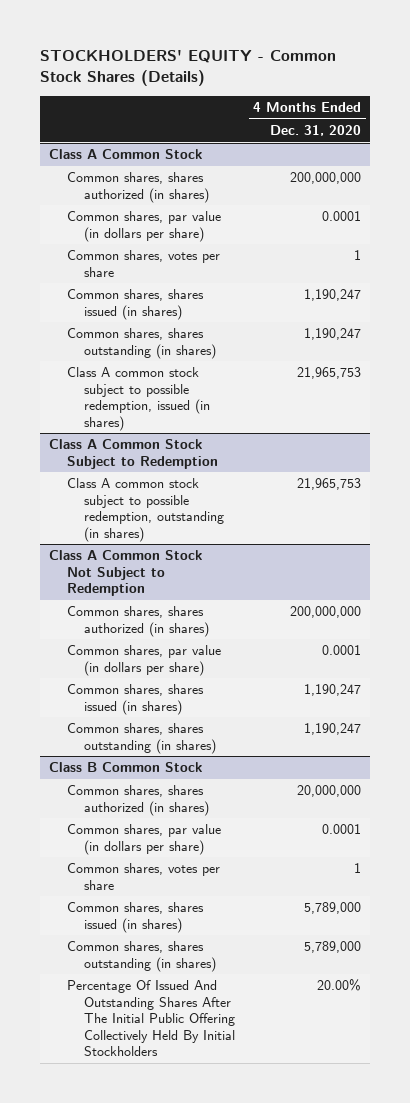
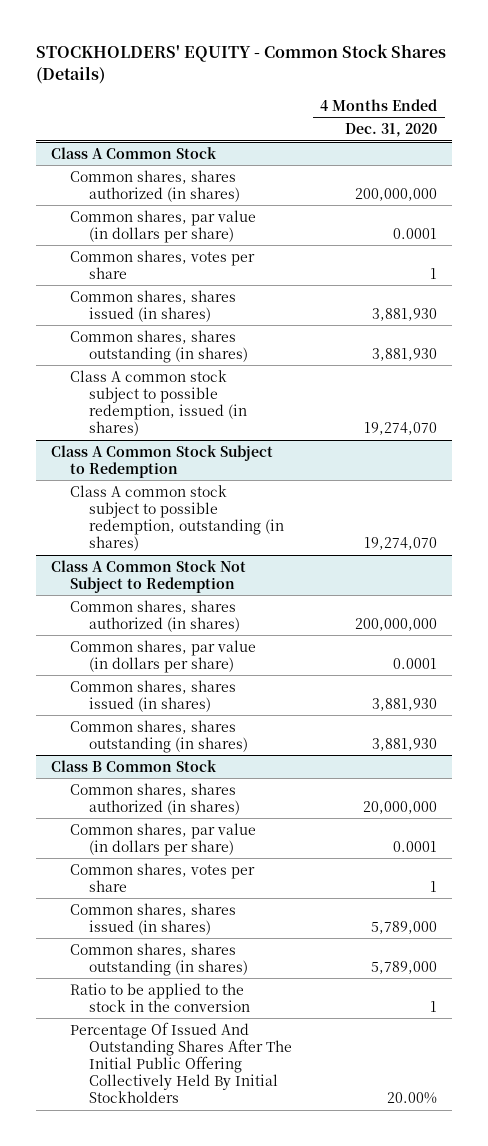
[304,289,362,302] 1,190,247 -> [372,307,438,321] 3,881,930
[304,328,362,341] 1,190,247 -> [372,347,438,361] 3,881,930
[297,367,362,380] 21,965,753 -> [364,422,438,436] 19,274,070
[297,478,362,491] 21,965,753 -> [364,537,438,551] 19,274,070
[304,684,362,697] 1,190,247 -> [372,697,438,711] 3,881,930
[304,723,362,736] 1,190,247 -> [372,737,438,751] 3,881,930
none -> [69,982,250,1012] Ratio to be applied to the stock in the conversion

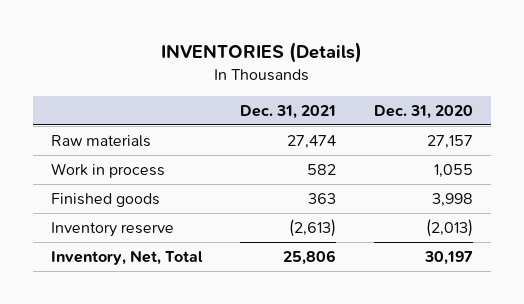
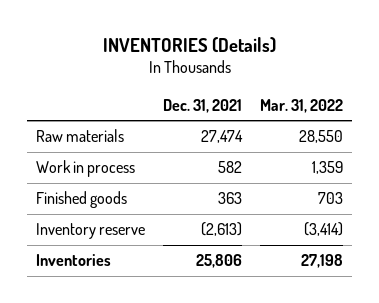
[373,104,473,119] Dec. 31, 2020 -> none
none -> [260,98,344,113] Mar. 31, 2022
[51,249,204,265] Inventory, Net, Total -> [35,254,111,267] Inventories

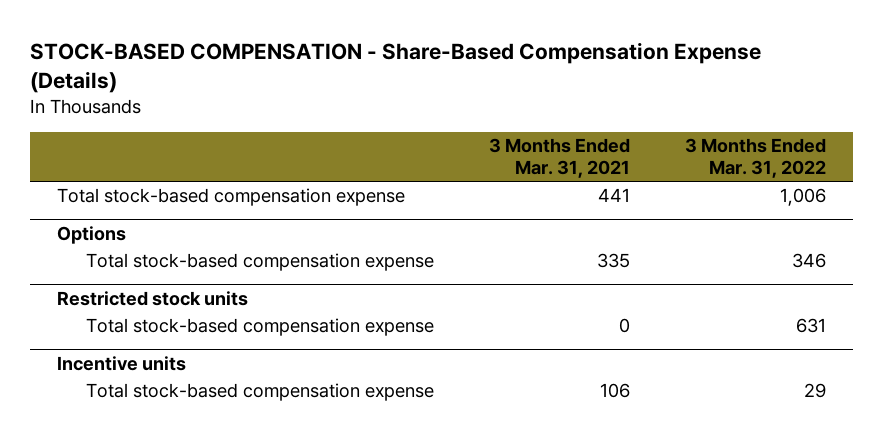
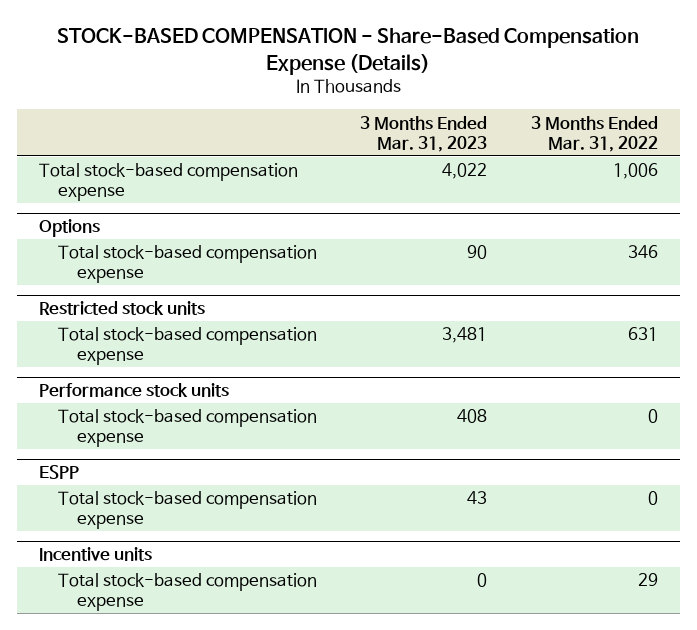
[488,138,630,179] 3 Months Ended Mar. 31, 2021 -> none
none -> [360,115,488,152] 3 Months Ended Mar. 31, 2023
none -> [38,383,229,398] Performance stock units
none -> [57,409,317,448] Total stock-based compensation expense
none -> [38,465,79,480] ESPP
none -> [57,491,317,530] Total stock-based compensation expense

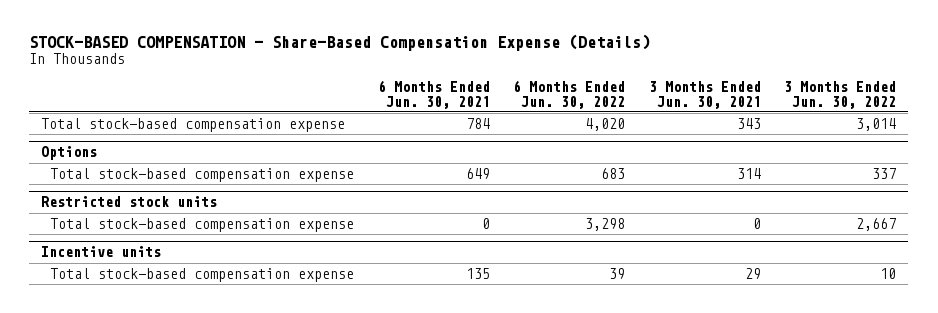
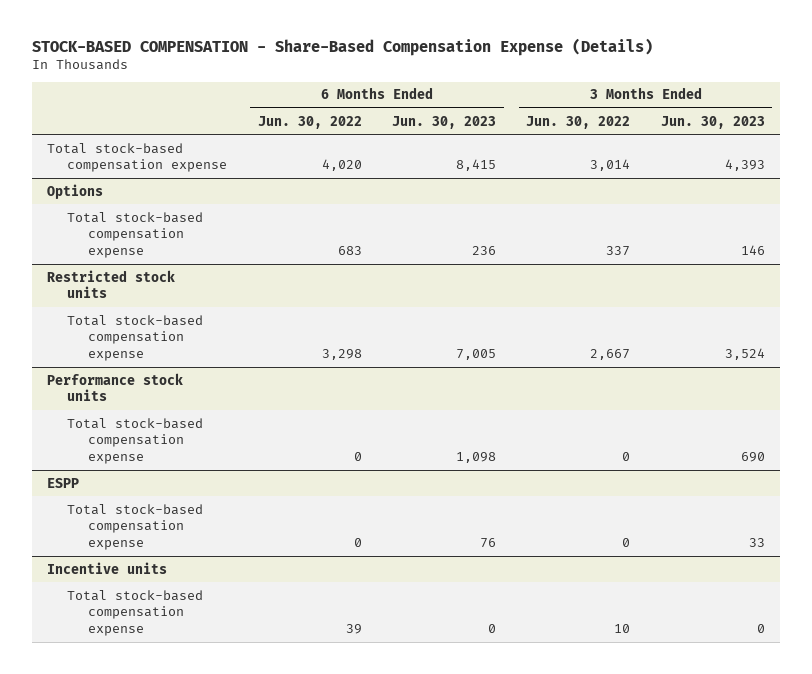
[377,80,490,109] 6 Months Ended Jun. 30, 2021 -> none
[648,81,761,109] 3 Months Ended Jun. 30, 2021 -> none
none -> [392,115,497,129] Jun. 30, 2023
none -> [660,115,765,129] Jun. 30, 2023
none -> [46,372,183,402] Performance stock units
none -> [67,417,204,465] Total stock-based compensation expense
none -> [46,477,79,488] ESPP
none -> [67,503,204,551] Total stock-based compensation expense

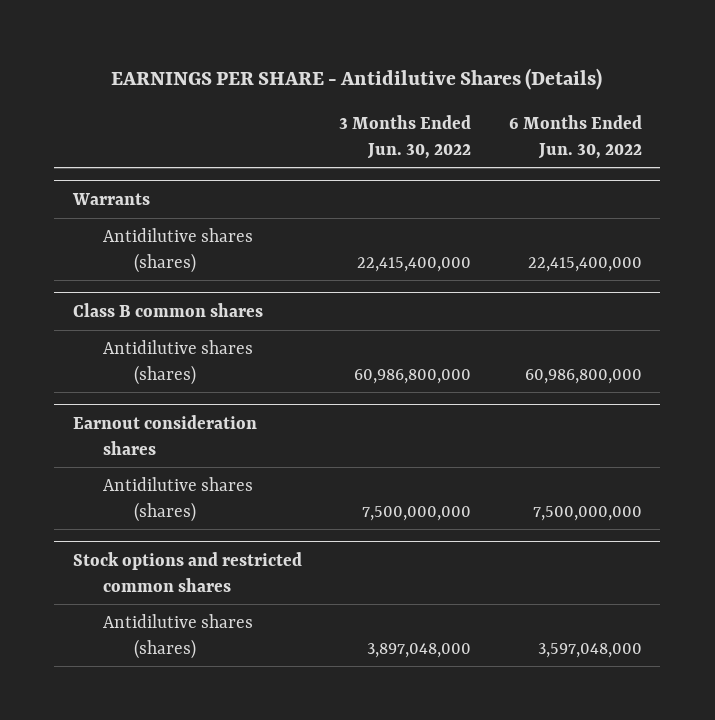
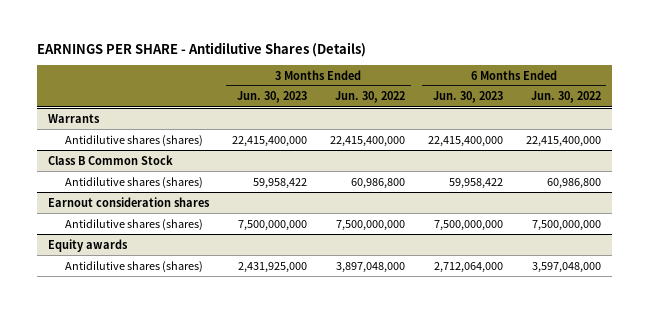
none -> [236,91,307,104] Jun. 30, 2023
none -> [432,91,503,104] Jun. 30, 2023
[73,302,264,317] Class B common shares -> [48,154,174,165] Class B Common Stock
[354,368,472,384] 60,986,800,000 -> [350,177,405,189] 60,986,800
[524,368,642,384] 60,986,800,000 -> [546,177,601,189] 60,986,800
[73,551,303,592] Stock options and restricted common shares -> [48,238,129,252] Equity awards

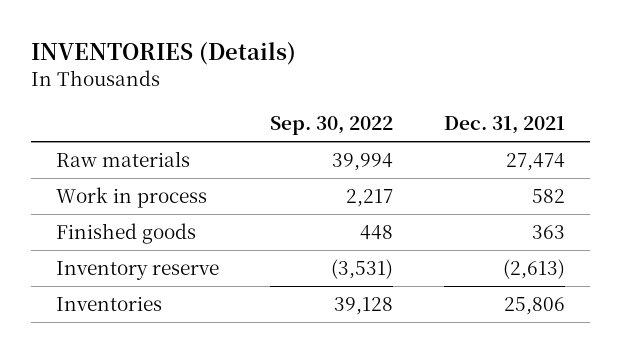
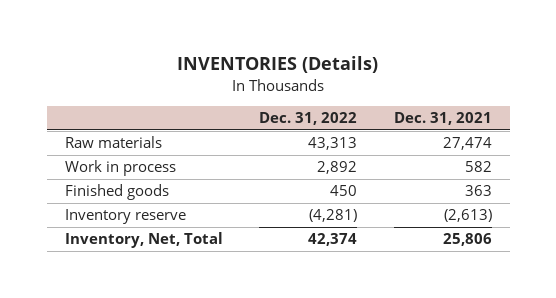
[270,116,394,136] Sep. 30, 2022 -> none
none -> [259,112,358,126] Dec. 31, 2022
[56,296,163,312] Inventories -> [64,232,223,249] Inventory, Net, Total

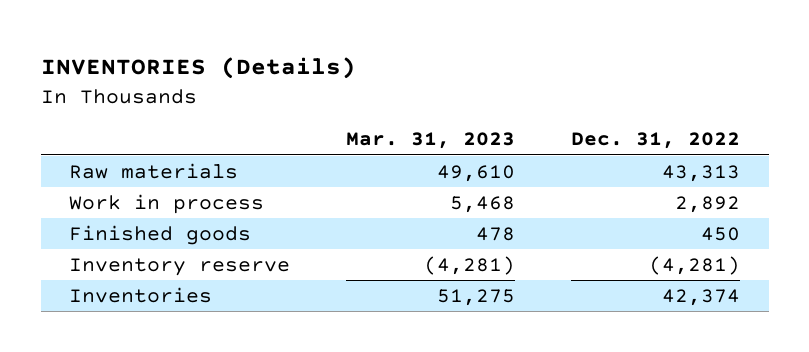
[393,112,492,126] Dec. 31, 2021 -> none
none -> [346,132,516,150] Mar. 31, 2023
[64,232,223,249] Inventory, Net, Total -> [68,286,212,303] Inventories

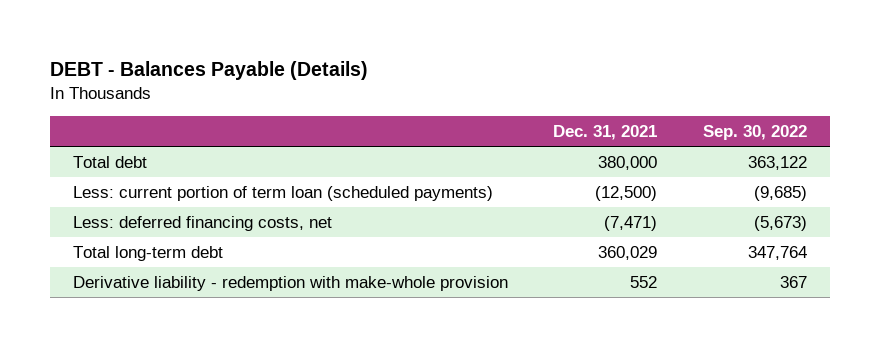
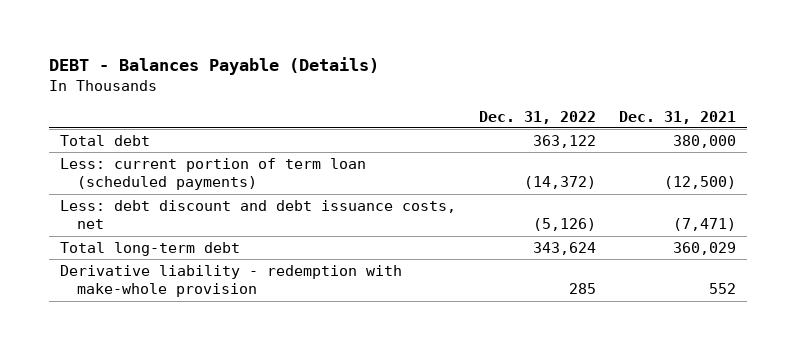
[702,124,807,140] Sep. 30, 2022 -> none
none -> [478,110,596,124] Dec. 31, 2022
[72,216,332,232] Less: deferred financing costs, net -> [60,199,457,230] Less: debt discount and debt issuance costs, net

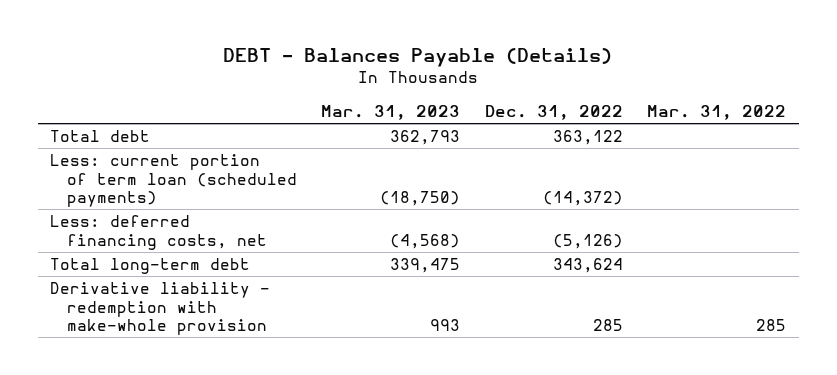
[618,110,736,124] Dec. 31, 2021 -> none
none -> [321,105,461,121] Mar. 31, 2023
none -> [647,105,787,121] Mar. 31, 2022
[60,199,457,230] Less: debt discount and debt issuance costs, net -> [50,215,267,250] Less: deferred financing costs, net

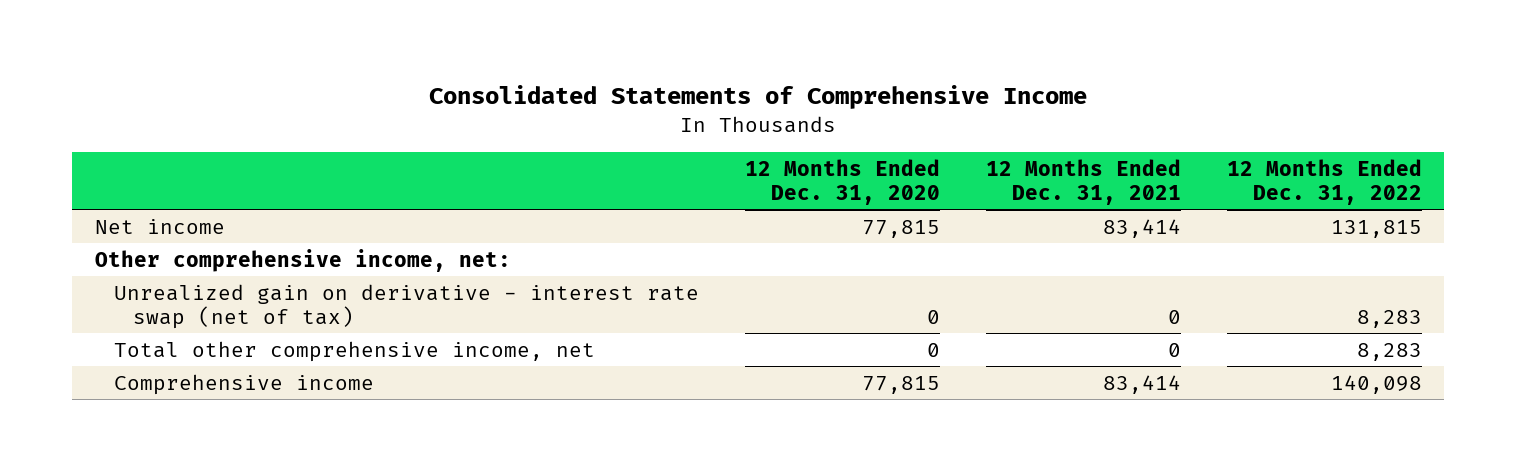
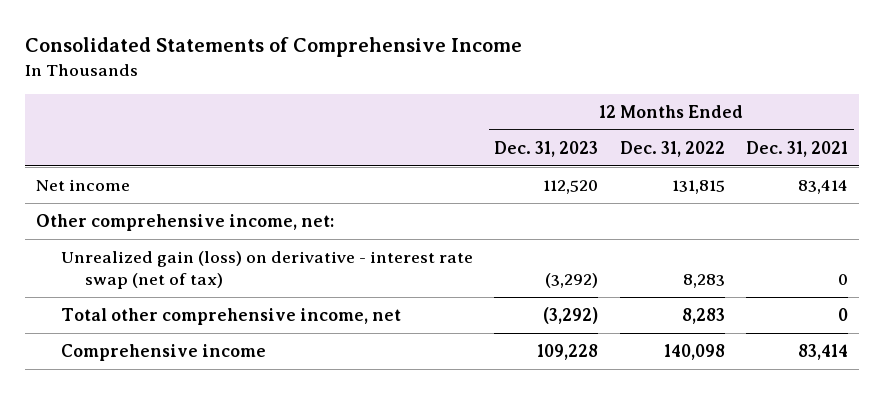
[744,158,940,205] 12 Months Ended Dec. 31, 2020 -> none
none -> [494,140,599,157] Dec. 31, 2023
[113,283,699,329] Unrealized gain on derivative - interest rate swap (net of tax) -> [60,251,473,290] Unrealized gain (loss) on derivative - interest rate swap (net of tax)

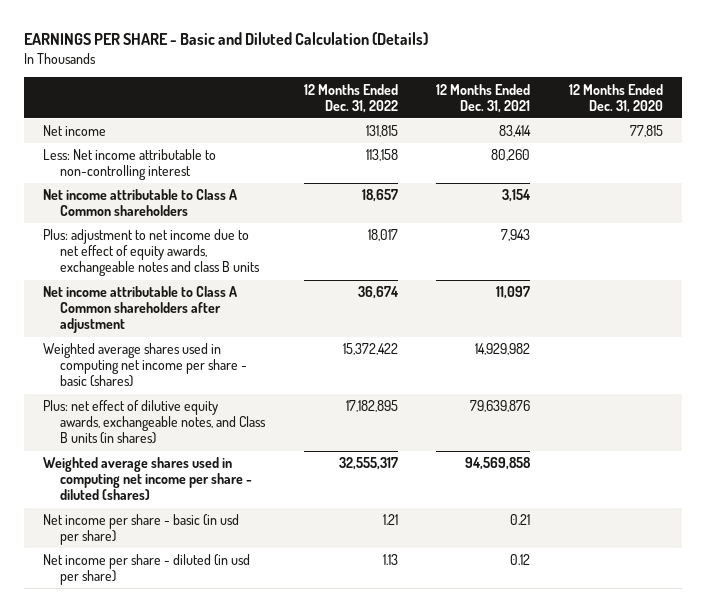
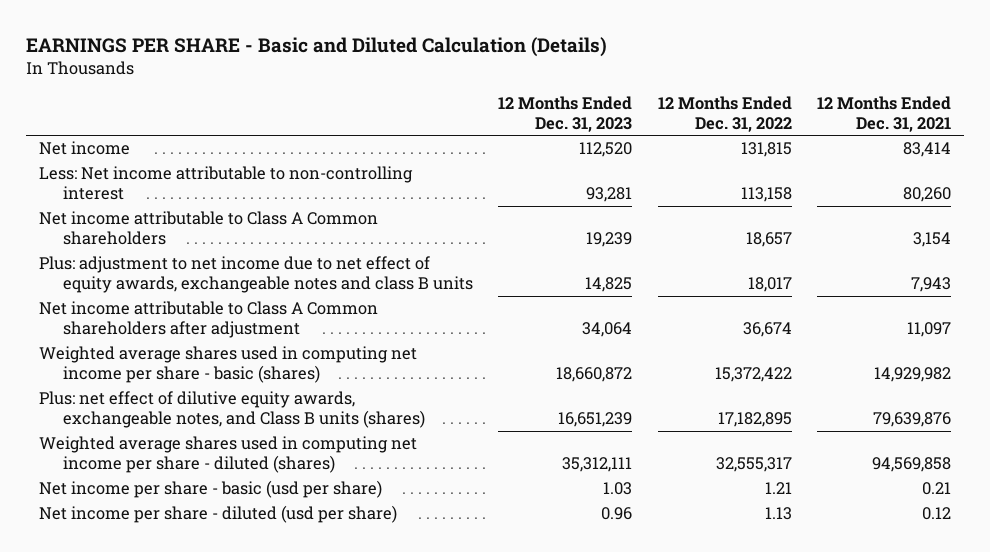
[568,83,663,113] 12 Months Ended Dec. 31, 2020 -> none
none -> [498,95,633,132] 12 Months Ended Dec. 31, 2023
[42,400,267,445] Plus: net effect of dilutive equity awards, exchangeable notes, and Class B units (in shares) -> [38,391,425,429] Plus: net effect of dilutive equity awards, exchangeable notes, and Class B units (shares)
[42,514,239,546] Net income per share - basic (in usd per share) -> [38,480,382,499] Net income per share - basic (usd per share)
[42,554,250,586] Net income per share - diluted (in usd per share) -> [38,505,397,524] Net income per share - diluted (usd per share)

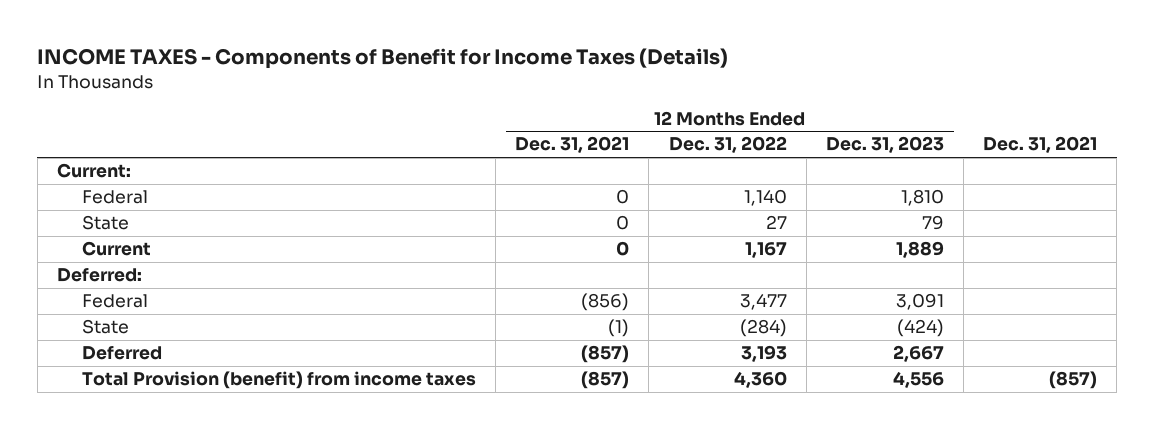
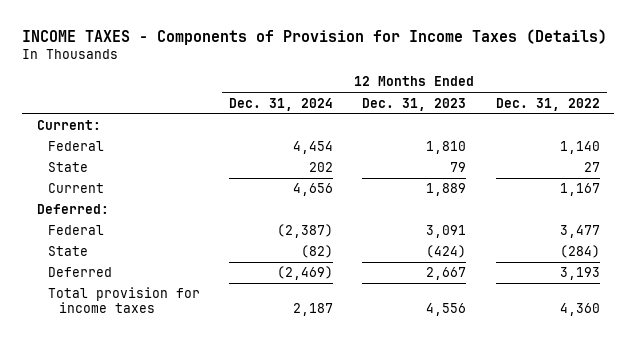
[37,48,729,70] INCOME TAXES - Components of Benefit for Income Taxes (Details) -> [22,28,608,45] INCOME TAXES - Components of Provision for Income Taxes (Details)
[515,136,630,154] Dec. 31, 2021 -> none
[983,136,1098,154] Dec. 31, 2021 -> none
none -> [229,97,334,111] Dec. 31, 2024
[82,371,477,390] Total Provision (benefit) from income taxes -> [48,287,201,314] Total provision for income taxes

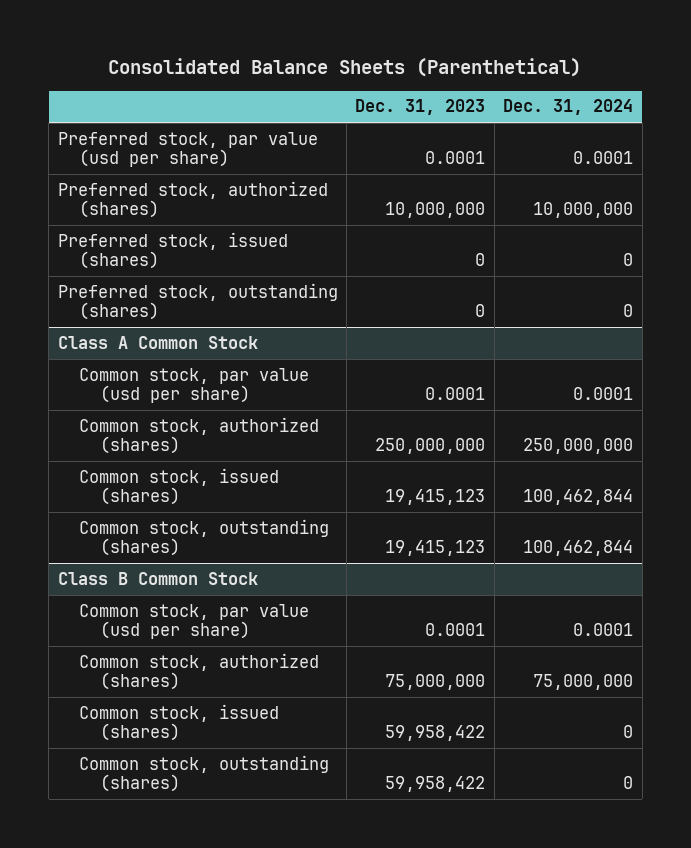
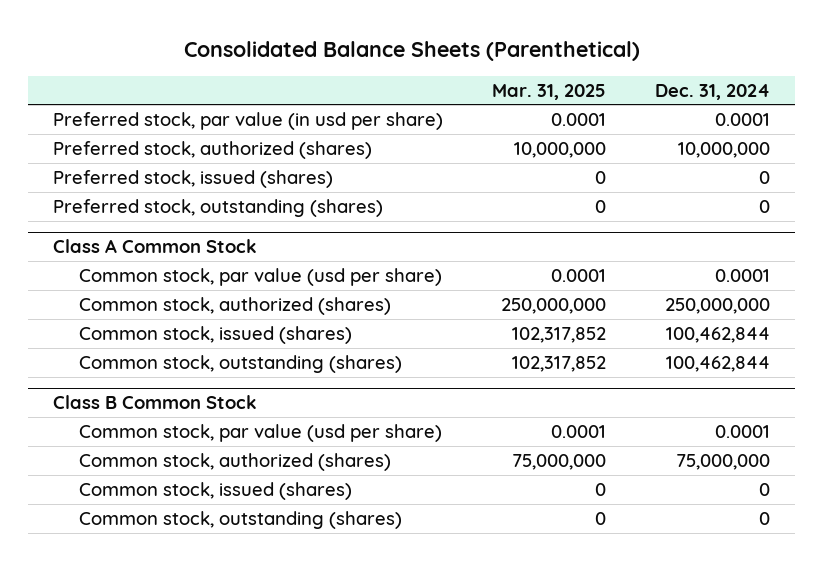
[355,99,486,116] Dec. 31, 2023 -> none
none -> [492,83,607,100] Mar. 31, 2025
[57,131,318,168] Preferred stock, par value (usd per share) -> [52,111,443,130] Preferred stock, par value (in usd per share)

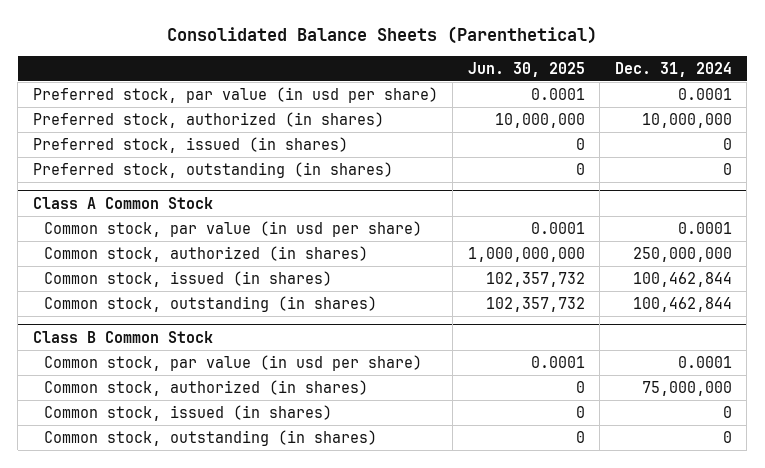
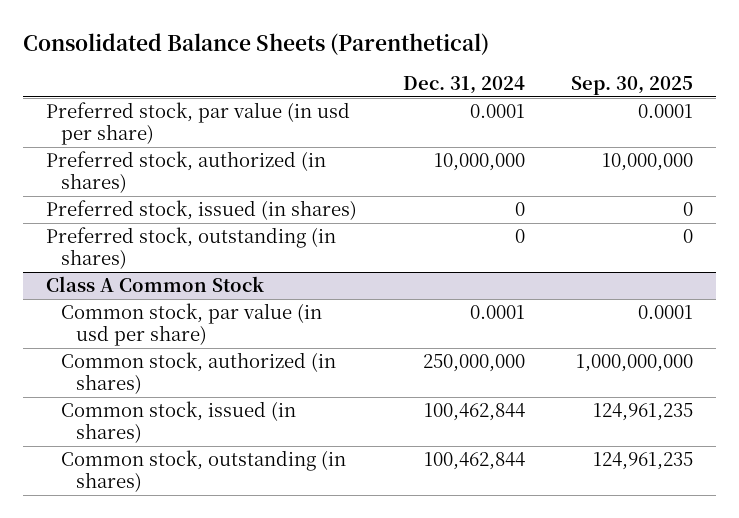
[467,61,585,77] Jun. 30, 2025 -> none
none -> [570,75,693,95] Sep. 30, 2025
[32,330,213,343] Class B Common Stock -> none
[43,355,422,372] Common stock, par value (in usd per share) -> none
[43,380,368,397] Common stock, authorized (in shares) -> none
[43,405,332,422] Common stock, issued (in shares) -> none
[43,430,377,447] Common stock, outstanding (in shares) -> none

